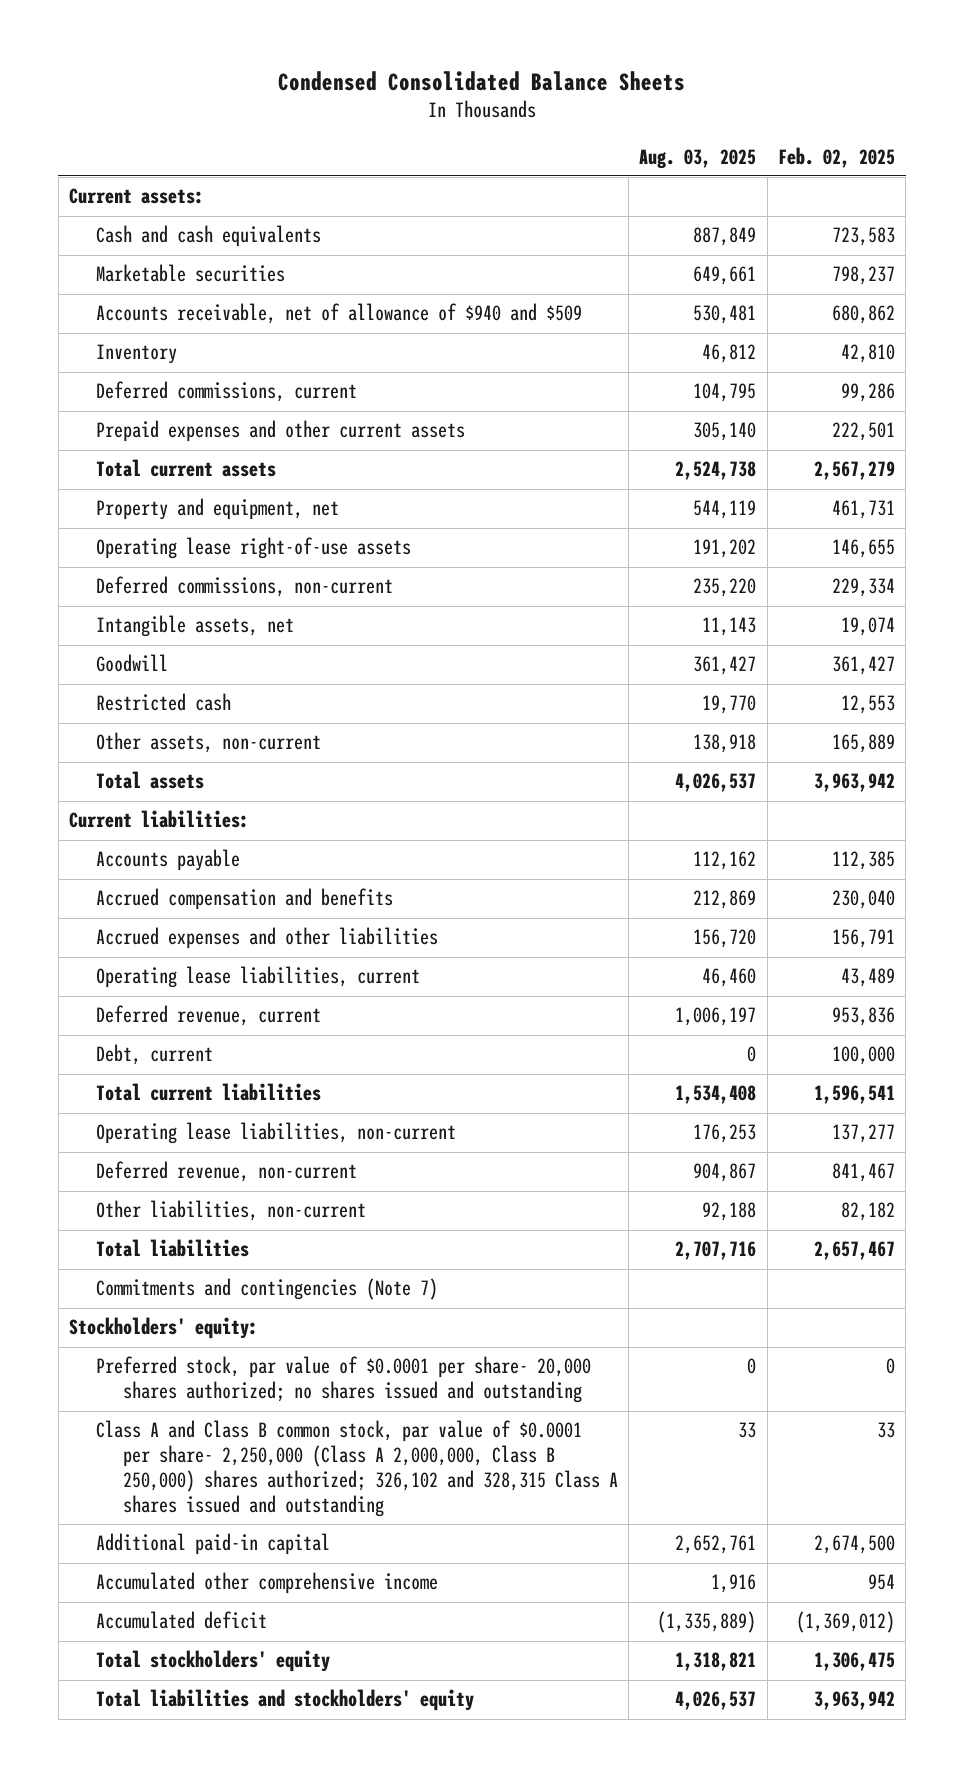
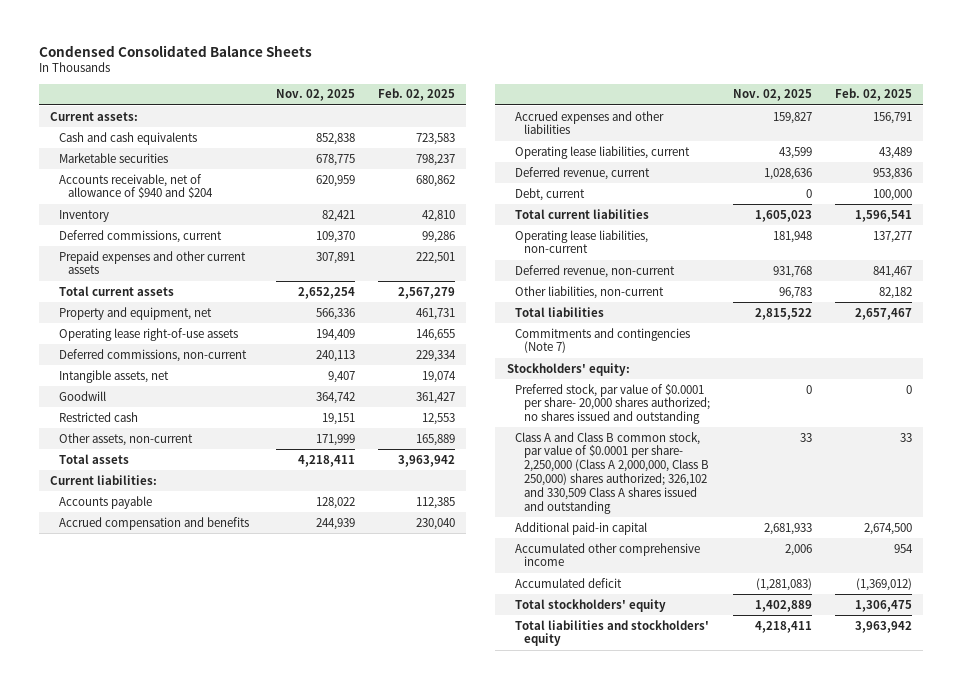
[639,148,757,169] Aug. 03, 2025 -> none
none -> [276,89,356,102] Nov. 02, 2025
[95,303,582,325] Accounts receivable, net of allowance of $940 and $509 -> [58,173,213,200] Accounts receivable, net of allowance of $940 and $204
[95,1420,618,1518] Class A and Class B common stock, par value of $0.0001 per share- 2,250,000 (Class A 2,000,000, Class B 250,000) shares authorized; 326,102 and 328,315 Class A shares issued and outstanding -> [515,431,710,514] Class A and Class B common stock, par value of $0.0001 per share- 2,250,000 (Class A 2,000,000, Class B 250,000) shares authorized; 326,102 and 330,509 Class A shares issued and outstanding

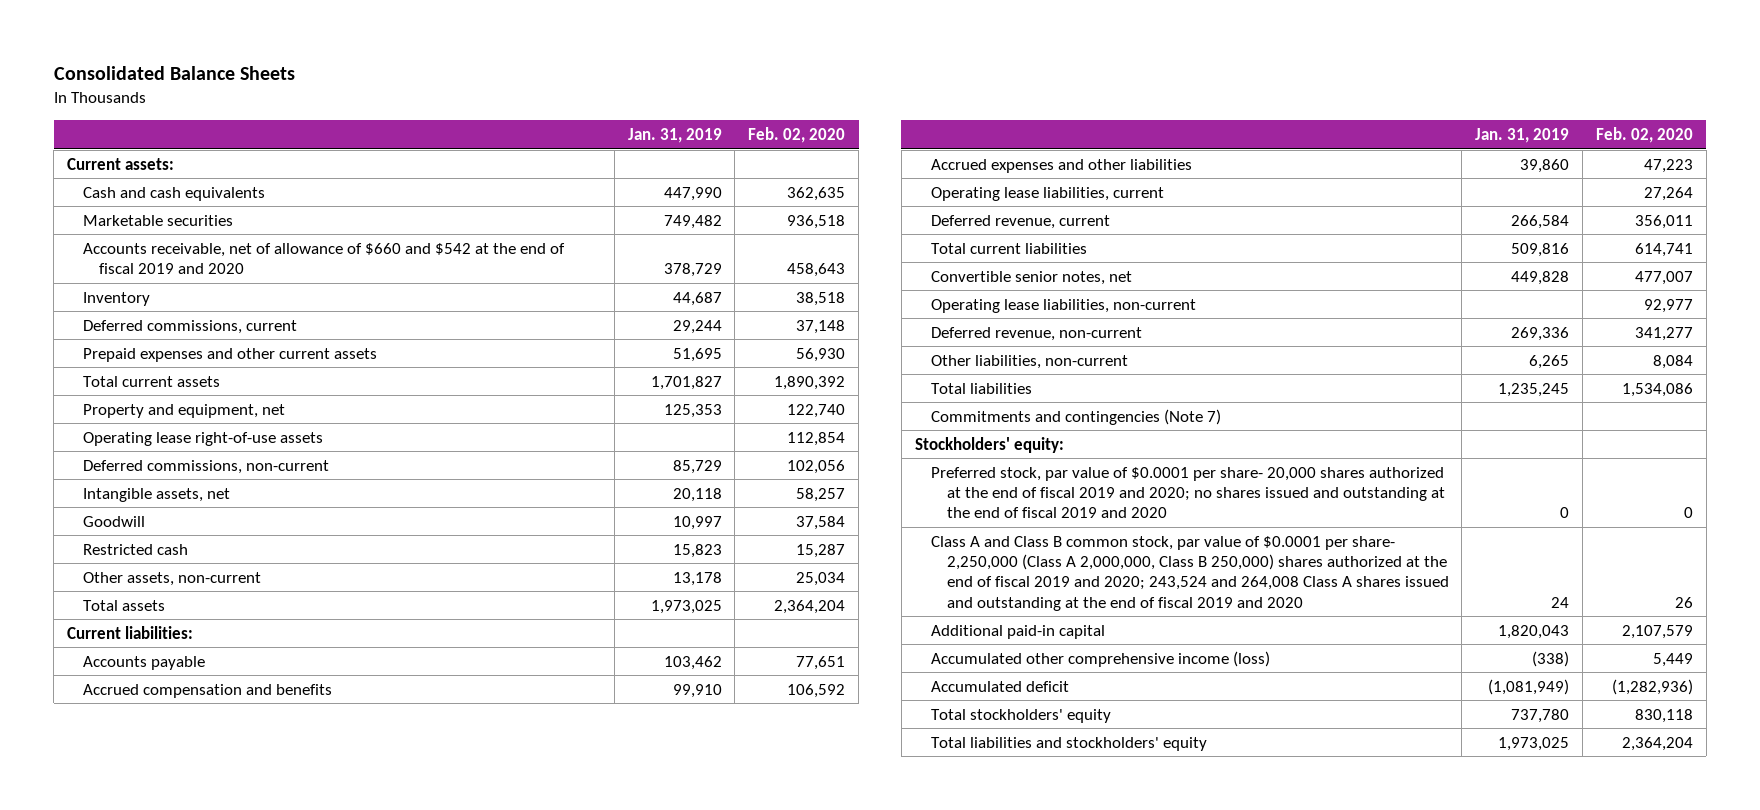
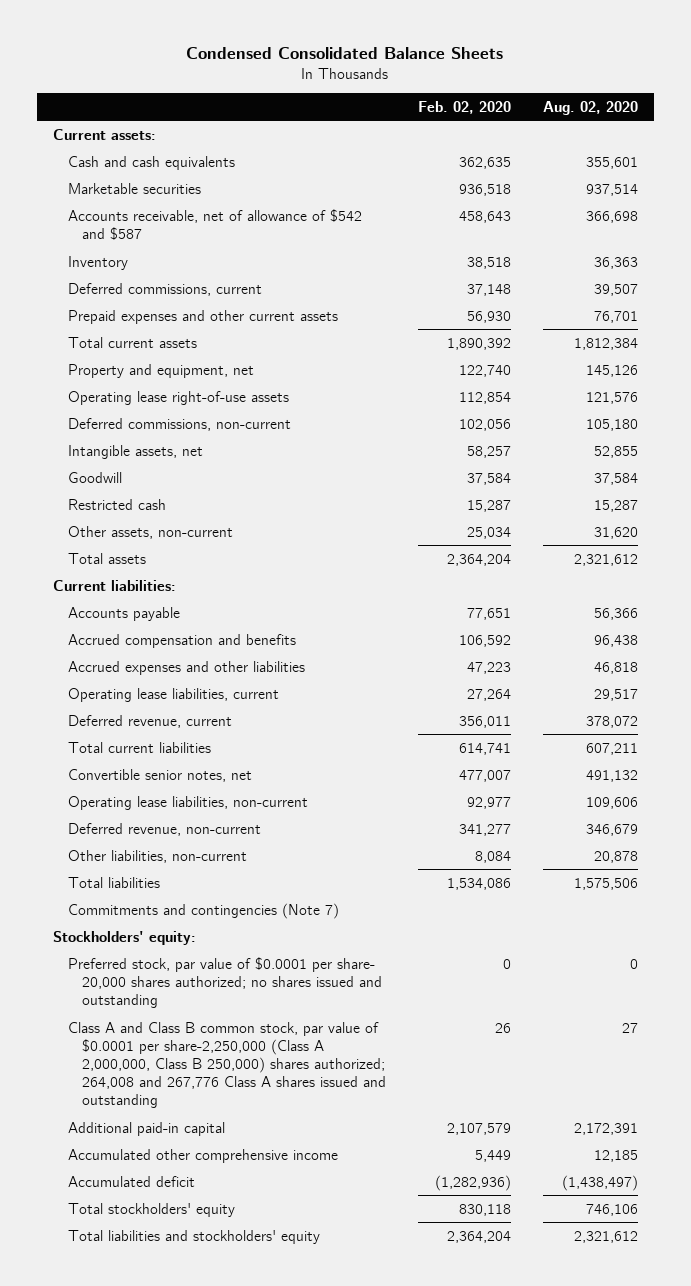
[53,66,295,81] Consolidated Balance Sheets -> [186,47,504,60] Condensed Consolidated Balance Sheets
[627,127,722,143] Jan. 31, 2019 -> none
none -> [542,100,638,115] Aug. 02, 2020
[82,242,565,275] Accounts receivable, net of allowance of $660 and $542 at the end of fiscal 2019 and 2020 -> [67,208,362,240] Accounts receivable, net of allowance of $542 and $587
[930,466,1445,519] Preferred stock, par value of $0.0001 per share- 20,000 shares authorized at the end of fiscal 2019 and 2020; no shares issued and outstanding at the end of fiscal 2019 and 2020 -> [67,956,383,1008] Preferred stock, par value of $0.0001 per share- 20,000 shares authorized; no shares issued and outstanding
[930,535,1449,611] Class A and Class B common stock, par value of $0.0001 per share- 2,250,000 (Class A 2,000,000, Class B 250,000) shares authorized at the end of fiscal 2019 and 2020; 243,524 and 264,008 Class A shares issued and outstanding at the end of fiscal 2019 and 2020 -> [67,1021,387,1109] Class A and Class B common stock, par value of $0.0001 per share-2,250,000 (Class A 2,000,000, Class B 250,000) shares authorized; 264,008 and 267,776 Class A shares issued and outstanding
[930,650,1270,667] Accumulated other comprehensive income (loss) -> [67,1148,338,1163] Accumulated other comprehensive income

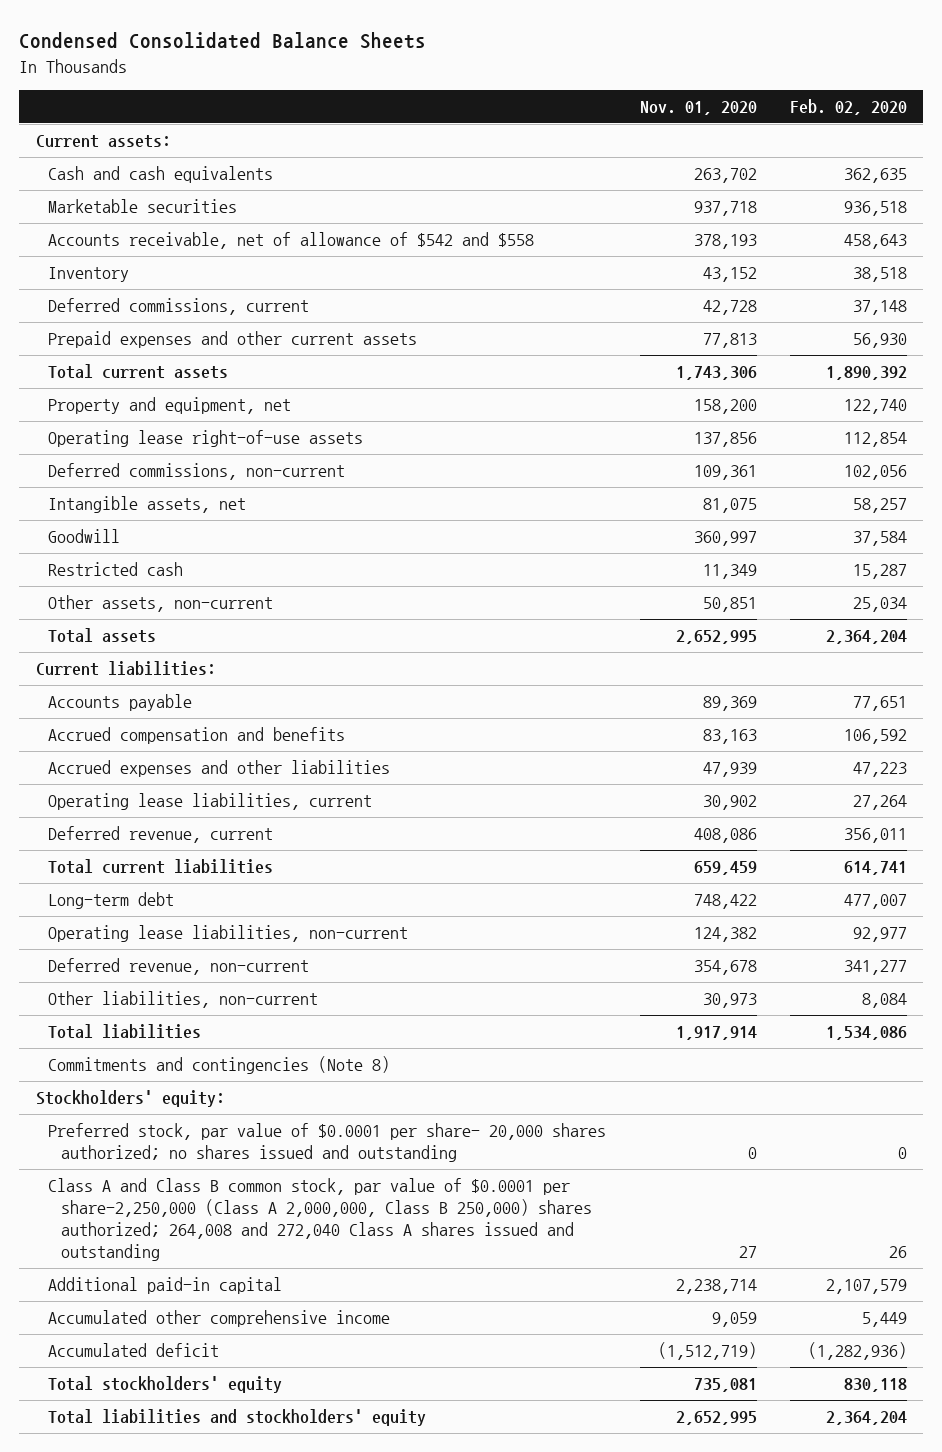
[542,100,638,115] Aug. 02, 2020 -> none
none -> [639,101,757,116] Nov. 01, 2020
[67,208,362,240] Accounts receivable, net of allowance of $542 and $587 -> [48,232,535,250] Accounts receivable, net of allowance of $542 and $558
[67,768,252,782] Convertible senior notes, net -> [48,892,175,910] Long-term debt
[67,902,339,919] Commitments and contingencies (Note 7) -> [48,1056,391,1075] Commitments and contingencies (Note 8)
[67,1021,387,1109] Class A and Class B common stock, par value of $0.0001 per share-2,250,000 (Class A 2,000,000, Class B 250,000) shares authorized; 264,008 and 267,776 Class A shares issued and outstanding -> [48,1178,593,1261] Class A and Class B common stock, par value of $0.0001 per share-2,250,000 (Class A 2,000,000, Class B 250,000) shares authorized; 264,008 and 272,040 Class A shares issued and outstanding

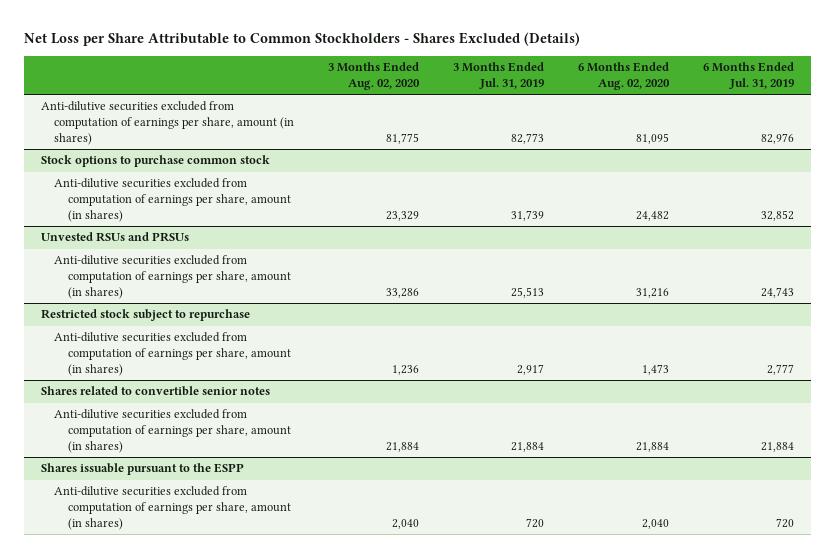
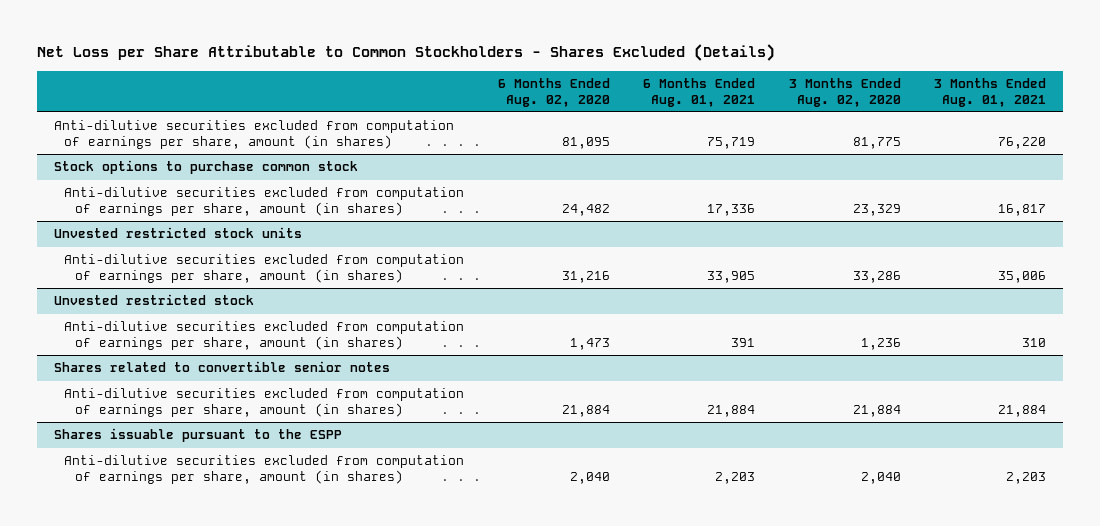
[453,62,545,90] 3 Months Ended Jul. 31, 2019 -> none
[703,62,795,90] 6 Months Ended Jul. 31, 2019 -> none
none -> [643,78,756,107] 6 Months Ended Aug. 01, 2021
none -> [934,78,1047,107] 3 Months Ended Aug. 01, 2021
[40,232,189,243] Unvested RSUs and PRSUs -> [53,227,302,239] Unvested restricted stock units
[40,309,250,322] Restricted stock subject to repurchase -> none
none -> [53,294,254,306] Unvested restricted stock

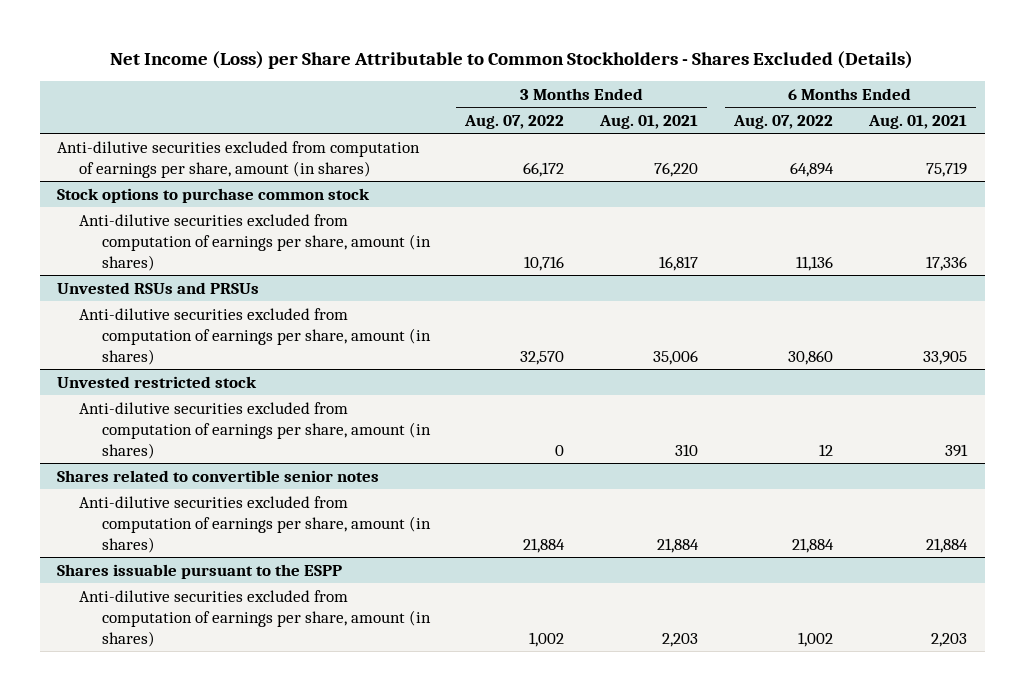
[36,44,775,62] Net Loss per Share Attributable to Common Stockholders - Shares Excluded (Details) -> [110,50,914,69] Net Income (Loss) per Share Attributable to Common Stockholders - Shares Excluded (Details)
[497,78,610,107] 6 Months Ended Aug. 02, 2020 -> none
[788,78,901,107] 3 Months Ended Aug. 02, 2020 -> none
none -> [464,114,565,129] Aug. 07, 2022
none -> [732,114,833,129] Aug. 07, 2022
[53,227,302,239] Unvested restricted stock units -> [57,281,260,294] Unvested RSUs and PRSUs

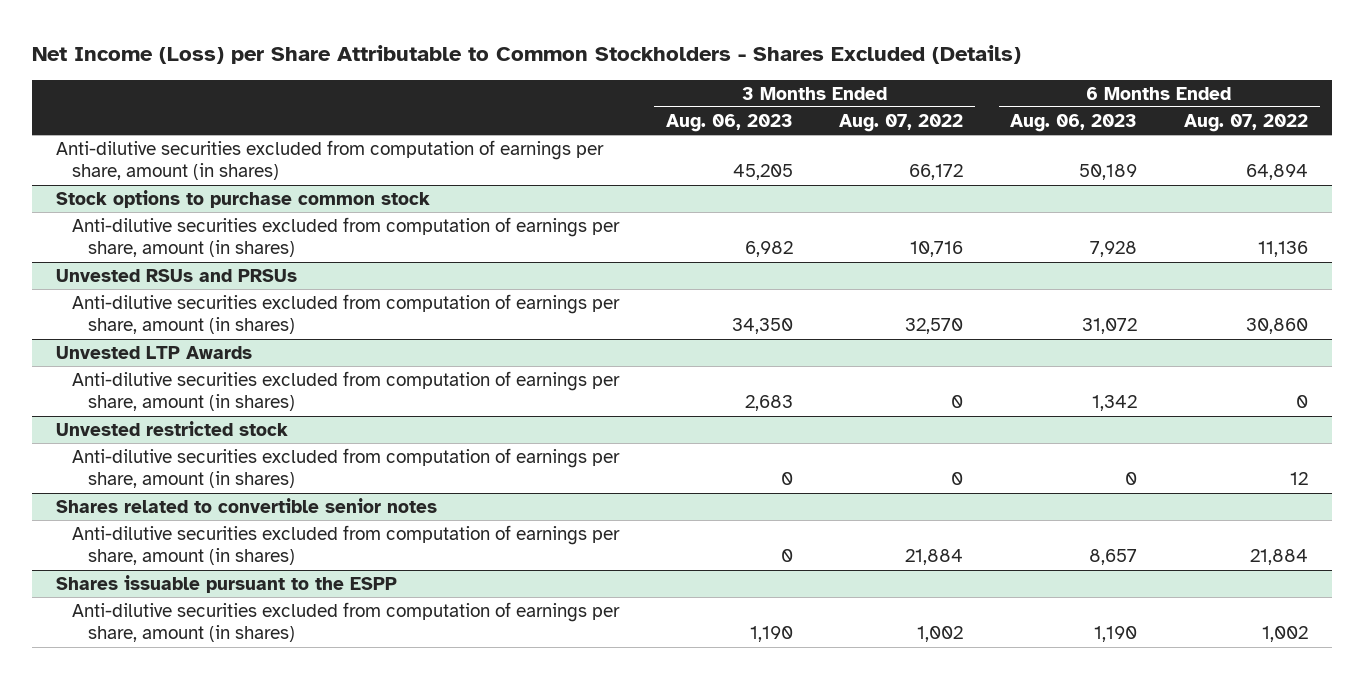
[599,114,699,129] Aug. 01, 2021 -> none
[867,114,967,129] Aug. 01, 2021 -> none
none -> [665,113,793,132] Aug. 06, 2023
none -> [1010,113,1138,132] Aug. 06, 2023
none -> [55,346,252,360] Unvested LTP Awards
none -> [71,371,620,412] Anti-dilutive securities excluded from computation of earnings per share, amount (in shares)

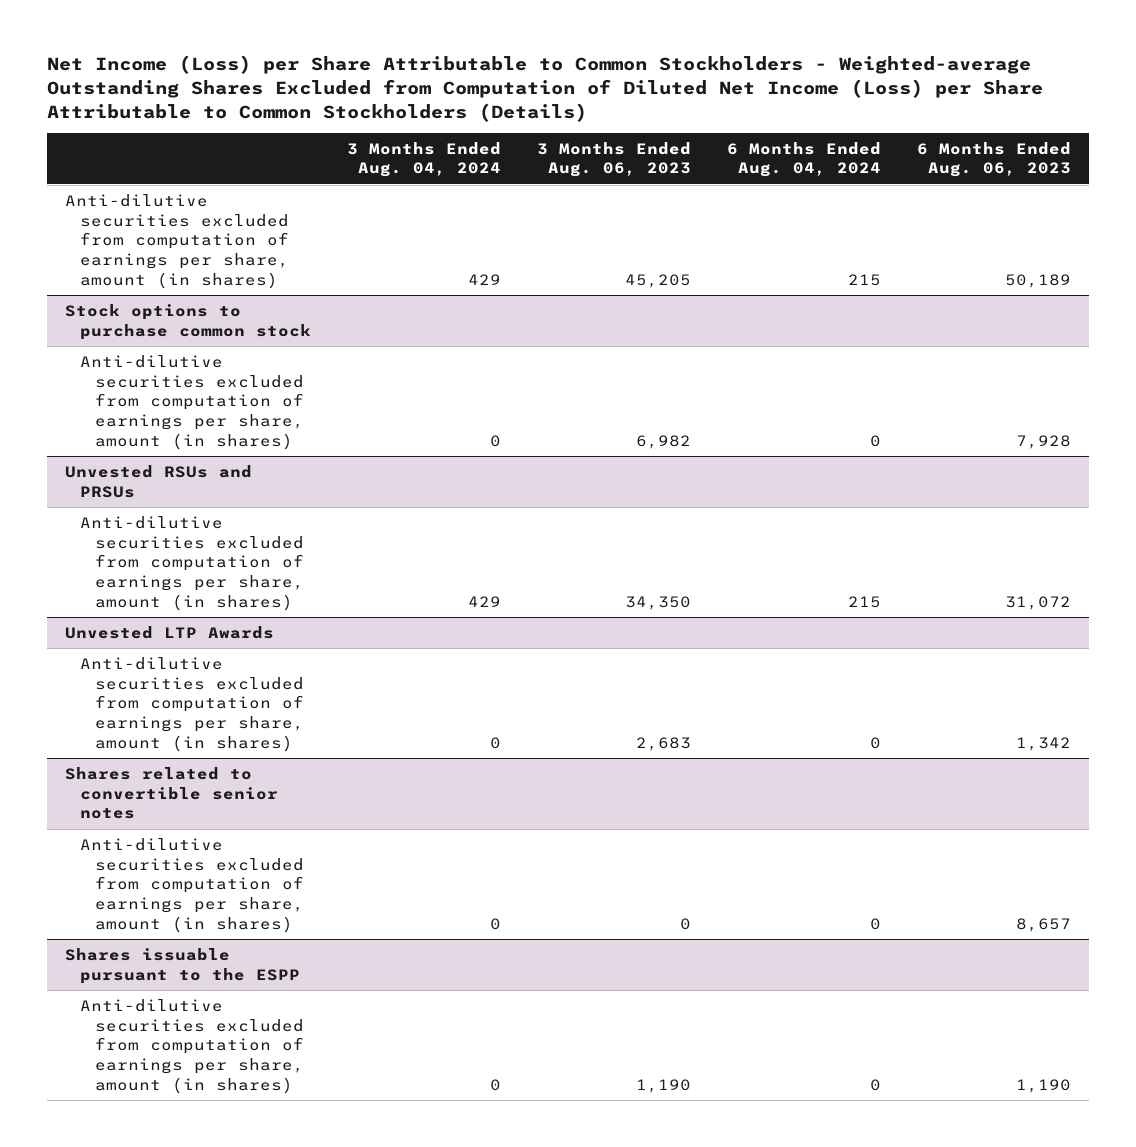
[32,45,1022,65] Net Income (Loss) per Share Attributable to Common Stockholders - Shares Excluded (Details) -> [46,55,1043,122] Net Income (Loss) per Share Attributable to Common Stockholders - Weighted-average Outstanding Shares Excluded from Computation of Diluted Net Income (Loss) per Share Attributable to Common Stockholders (Details)
[839,113,964,132] Aug. 07, 2022 -> none
[1184,113,1309,132] Aug. 07, 2022 -> none
none -> [347,141,502,178] 3 Months Ended Aug. 04, 2024
none -> [727,141,882,178] 6 Months Ended Aug. 04, 2024
[55,421,288,437] Unvested restricted stock -> none
[71,448,620,489] Anti-dilutive securities excluded from computation of earnings per share, amount (in shares) -> none

